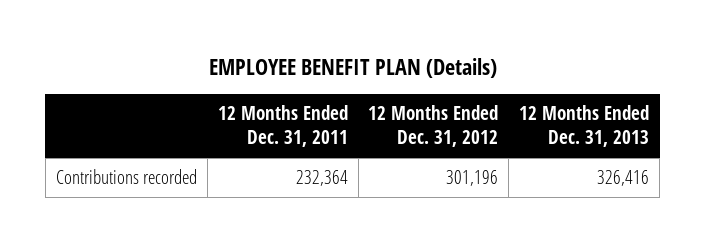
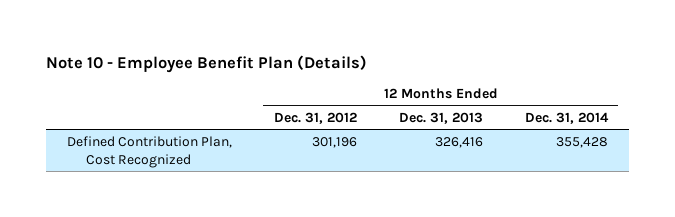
[208,57,497,78] EMPLOYEE BENEFIT PLAN (Details) -> [46,55,368,74] Note 10 - Employee Benefit Plan (Details)
[217,105,348,148] 12 Months Ended Dec. 31, 2011 -> none
none -> [524,111,609,124] Dec. 31, 2014
[55,169,197,185] Contributions recorded -> [66,136,232,169] Defined Contribution Plan, Cost Recognized

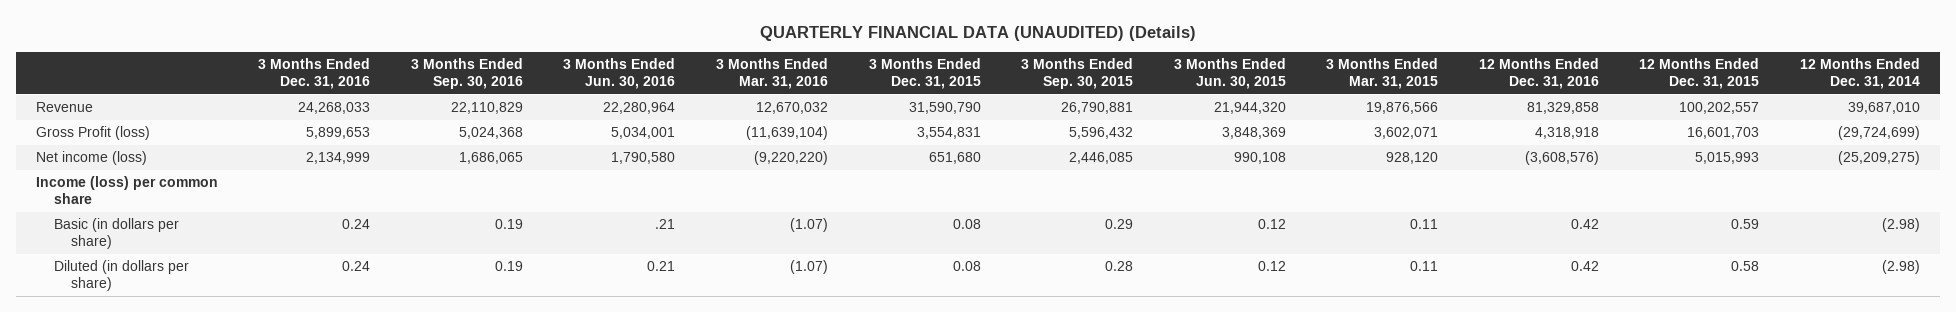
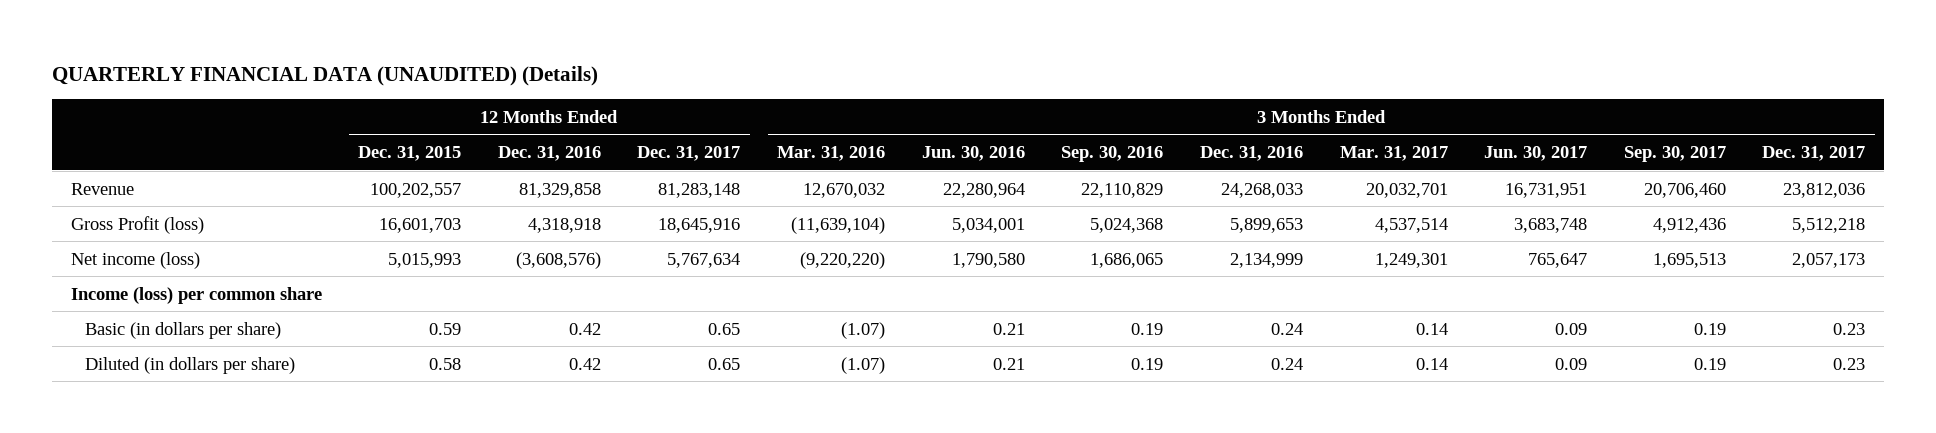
[868,58,981,90] 3 Months Ended Dec. 31, 2015 -> none
[1021,58,1134,90] 3 Months Ended Sep. 30, 2015 -> none
[1173,58,1286,90] 3 Months Ended Jun. 30, 2015 -> none
[1326,58,1439,90] 3 Months Ended Mar. 31, 2015 -> none
[1799,58,1920,90] 12 Months Ended Dec. 31, 2014 -> none
none -> [637,146,741,162] Dec. 31, 2017
none -> [1339,146,1448,162] Mar. 31, 2017
none -> [1484,146,1588,162] Jun. 30, 2017
none -> [1623,146,1726,163] Sep. 30, 2017
none -> [1762,146,1866,162] Dec. 31, 2017
[655,219,676,230] .21 -> [992,322,1025,335] 0.21

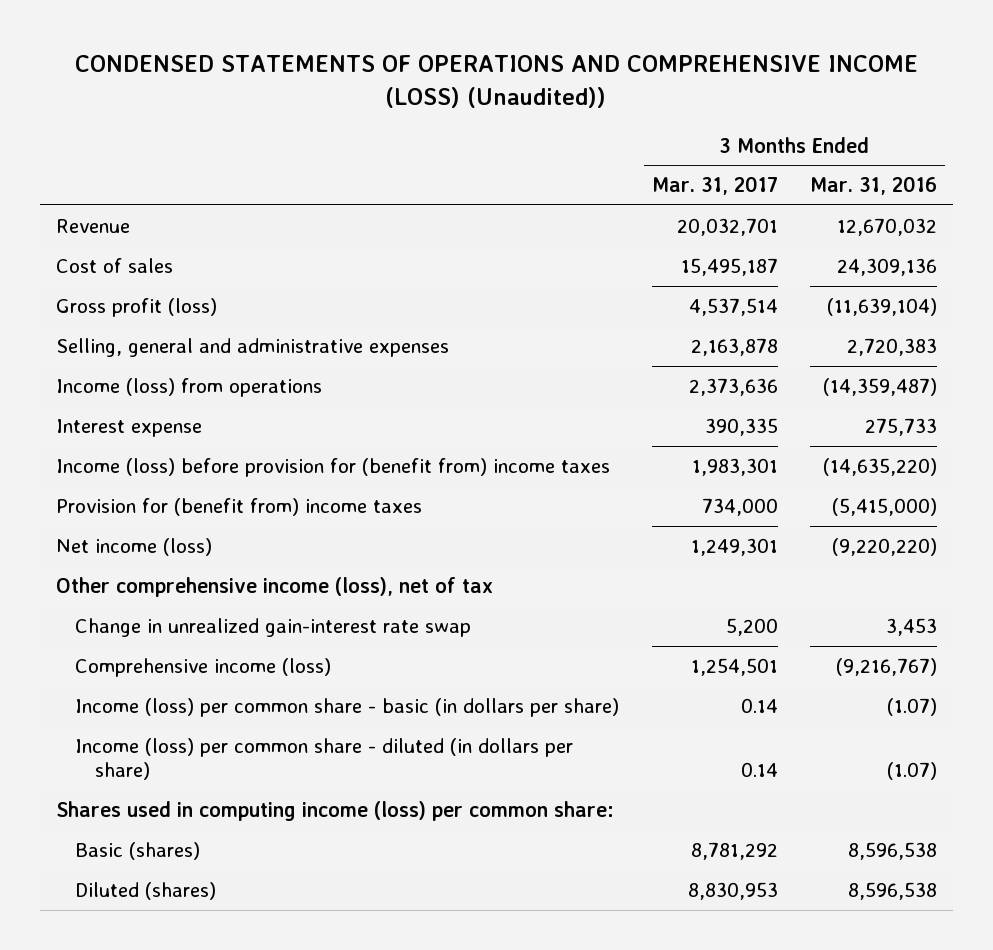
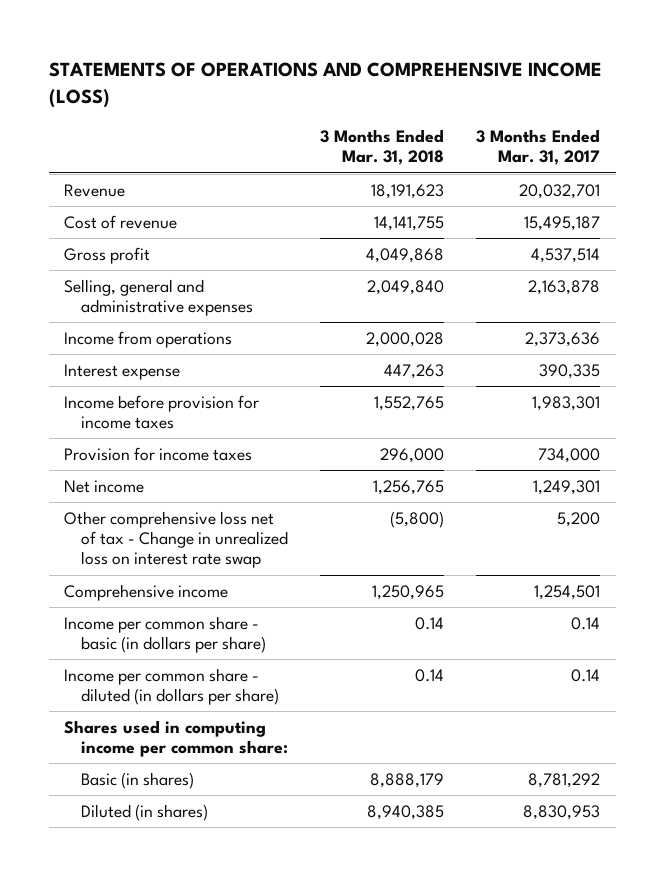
[75,55,919,108] CONDENSED STATEMENTS OF OPERATIONS AND COMPREHENSIVE INCOME (LOSS) (Unaudited)) -> [48,61,602,108] STATEMENTS OF OPERATIONS AND COMPREHENSIVE INCOME (LOSS)
[810,176,938,196] Mar. 31, 2016 -> none
none -> [320,129,445,166] 3 Months Ended Mar. 31, 2018
[55,257,173,273] Cost of sales -> [64,214,178,229] Cost of revenue
[55,297,217,317] Gross profit (loss) -> [64,246,151,264] Gross profit
[55,377,322,397] Income (loss) from operations -> [64,330,233,348] Income from operations
[55,576,493,597] Other comprehensive income (loss), net of tax -> none
[55,457,610,477] Income (loss) before provision for (benefit from) income taxes -> [64,394,260,430] Income before provision for income taxes
[55,497,422,516] Provision for (benefit from) income taxes -> [64,446,253,461] Provision for income taxes
[55,537,212,556] Net income (loss) -> [64,479,145,493] Net income
[75,617,472,637] Change in unrealized gain-interest rate swap -> [64,510,289,569] Other comprehensive loss net of tax - Change in unrealized loss on interest rate swap
[75,657,332,677] Comprehensive income (loss) -> [64,583,229,601] Comprehensive income
[75,697,620,717] Income (loss) per common share - basic (in dollars per share) -> [64,615,267,654] Income per common share - basic (in dollars per share)
[75,737,574,781] Income (loss) per common share - diluted (in dollars per share) -> [64,667,280,706] Income per common share - diluted (in dollars per share)
[55,800,614,821] Shares used in computing income (loss) per common share: -> [64,719,289,758] Shares used in computing income per common share:
[75,841,201,860] Basic (shares) -> [81,771,195,789] Basic (in shares)
[75,881,217,900] Diluted (shares) -> [81,803,209,821] Diluted (in shares)

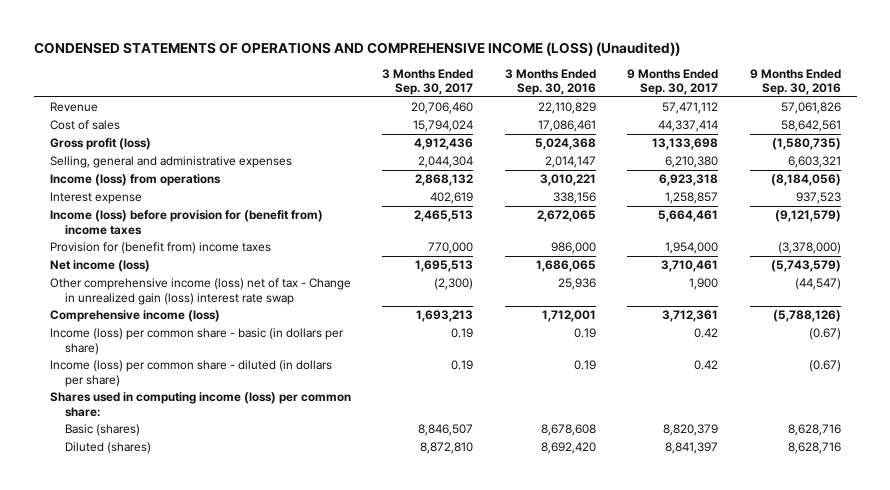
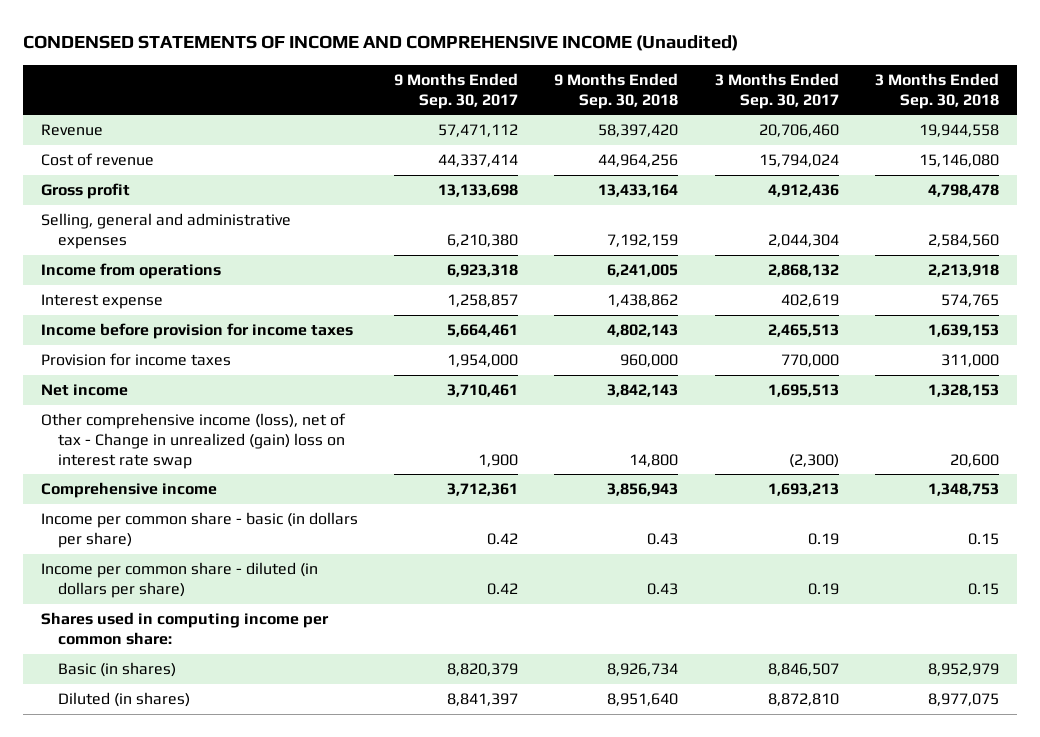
[33,41,680,56] CONDENSED STATEMENTS OF OPERATIONS AND COMPREHENSIVE INCOME (LOSS) (Unaudited)) -> [23,35,739,52] CONDENSED STATEMENTS OF INCOME AND COMPREHENSIVE INCOME (Unaudited)
[504,68,596,96] 3 Months Ended Sep. 30, 2016 -> none
[749,68,841,96] 9 Months Ended Sep. 30, 2016 -> none
none -> [554,72,679,109] 9 Months Ended Sep. 30, 2018
none -> [874,72,999,109] 3 Months Ended Sep. 30, 2018
[49,120,120,131] Cost of sales -> [41,153,155,167] Cost of revenue
[49,138,151,151] Gross profit (loss) -> [41,183,131,200] Gross profit
[49,174,221,187] Income (loss) from operations -> [41,263,222,280] Income from operations
[49,210,323,235] Income (loss) before provision for (benefit from) income taxes -> [41,323,354,340] Income before provision for income taxes
[49,242,271,255] Provision for (benefit from) income taxes -> [41,353,232,367] Provision for income taxes
[49,260,150,273] Net income (loss) -> [41,384,129,397] Net income
[49,278,351,305] Other comprehensive income (loss) net of tax - Change in unrealized gain (loss) interest rate swap -> [41,413,347,469] Other comprehensive income (loss), net of tax - Change in unrealized (gain) loss on interest rate swap
[49,310,220,323] Comprehensive income (loss) -> [41,482,218,499] Comprehensive income
[49,328,344,355] Income (loss) per common share - basic (in dollars per share) -> [41,512,359,548] Income per common share - basic (in dollars per share)
[49,360,332,387] Income (loss) per common share - diluted (in dollars per share) -> [41,562,319,598] Income per common share - diluted (in dollars per share)
[49,392,351,417] Shares used in computing income (loss) per common share: -> [41,612,330,645] Shares used in computing income per common share:
[64,424,140,437] Basic (shares) -> [57,662,176,678] Basic (in shares)
[64,442,151,455] Diluted (shares) -> [57,692,190,708] Diluted (in shares)

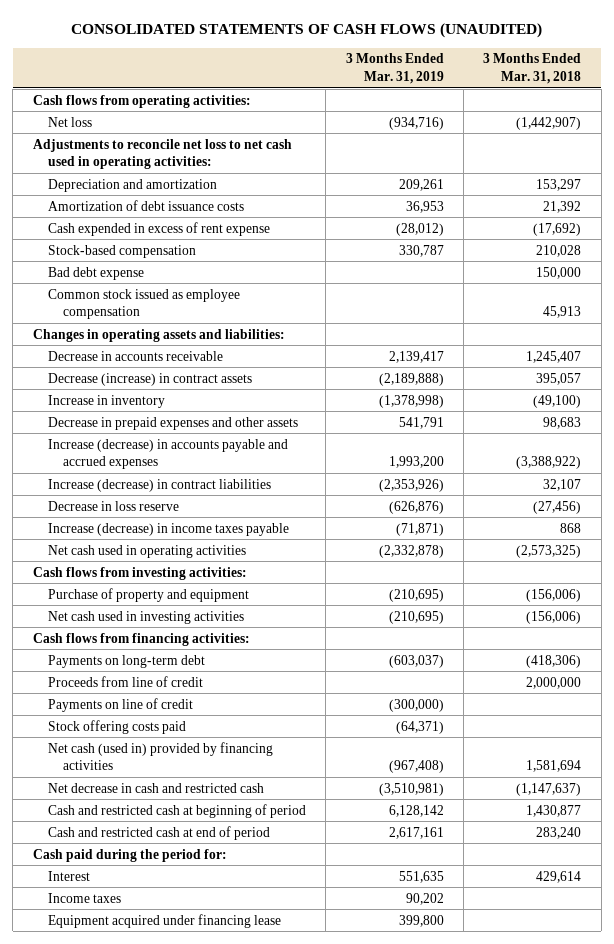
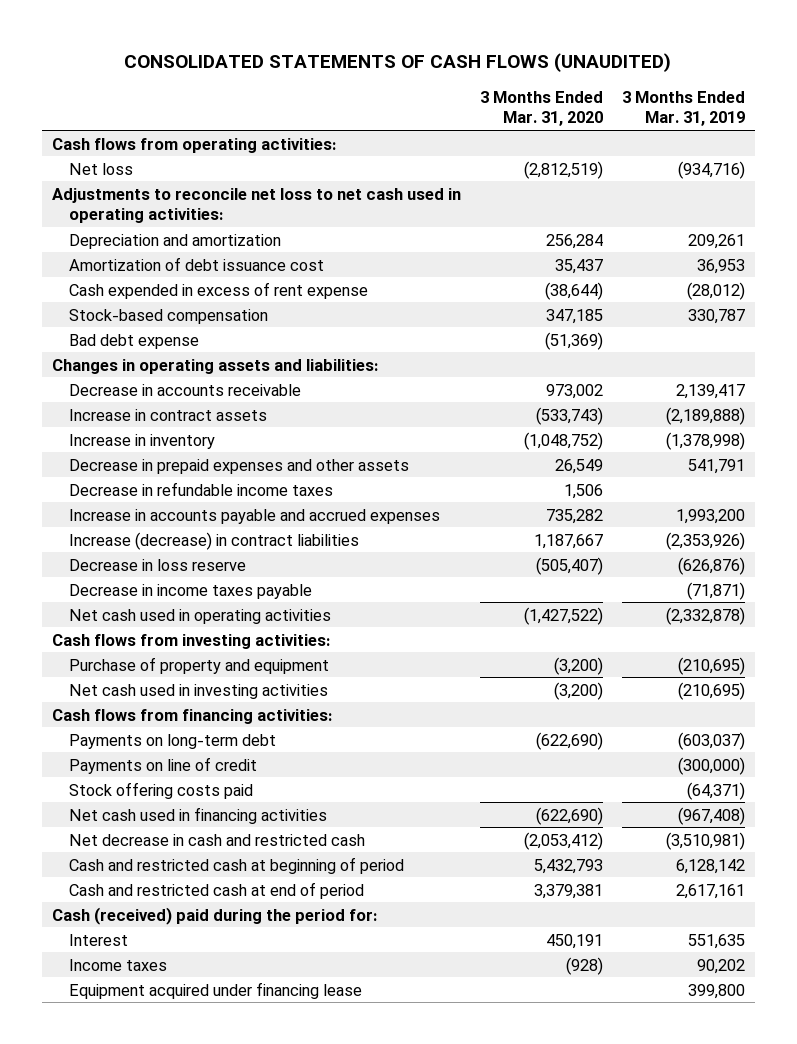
[483,53,582,85] 3 Months Ended Mar. 31, 2018 -> none
none -> [479,90,603,127] 3 Months Ended Mar. 31, 2020
[48,199,245,211] Amortization of debt issuance costs -> [68,256,324,271] Amortization of debt issuance cost
[48,288,241,320] Common stock issued as employee compensation -> none
[48,372,253,386] Decrease (increase) in contract assets -> [68,408,267,421] Increase in contract assets
none -> [68,481,333,496] Decrease in refundable income taxes
[48,438,289,470] Increase (decrease) in accounts payable and accrued expenses -> [68,508,440,524] Increase in accounts payable and accrued expenses
[48,522,290,536] Increase (decrease) in income taxes payable -> [68,583,312,599] Decrease in income taxes payable
[48,675,204,687] Proceeds from line of credit -> none
[48,741,274,771] Net cash (used in) provided by financing activities -> [68,806,327,824] Net cash used in financing activities
[32,848,227,862] Cash paid during the period for: -> [51,906,377,925] Cash (received) paid during the period for:

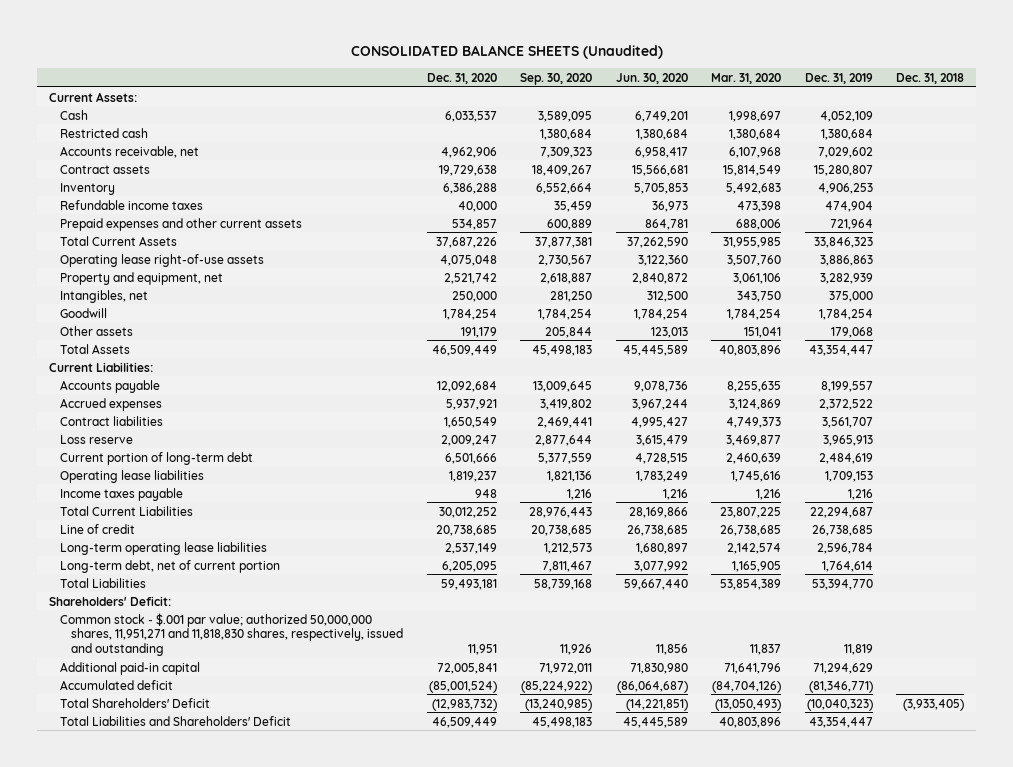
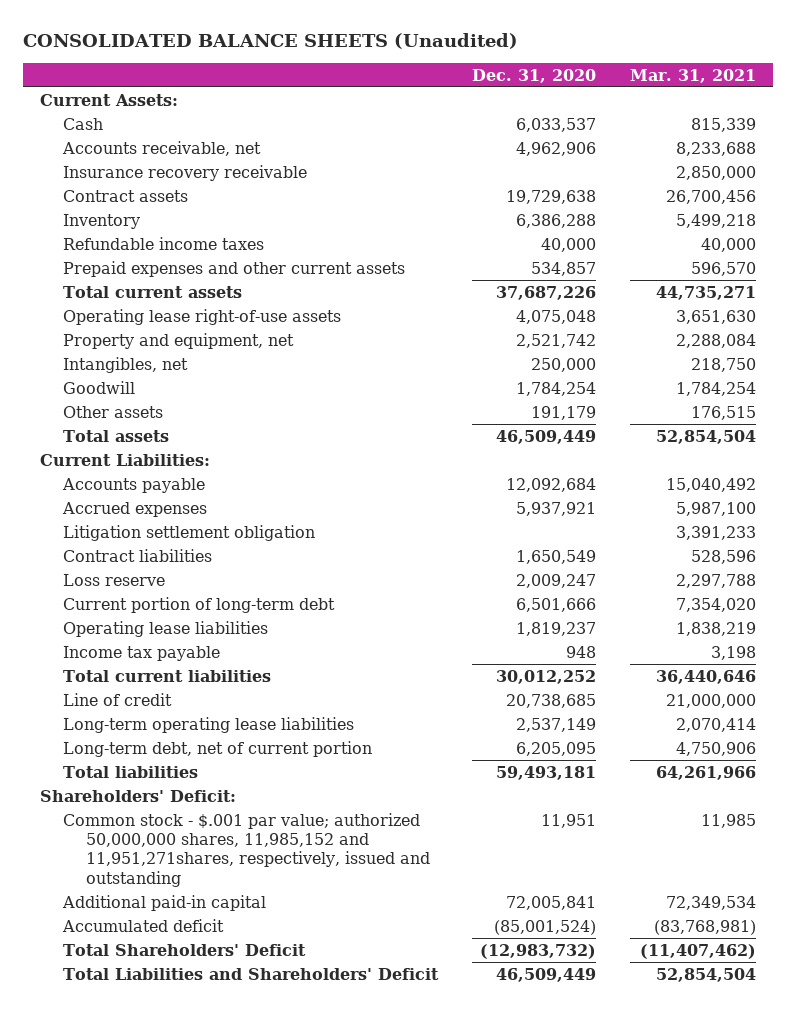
[520,72,593,85] Sep. 30, 2020 -> none
[615,72,688,84] Jun. 30, 2020 -> none
[711,72,782,84] Mar. 31, 2020 -> none
[804,72,873,84] Dec. 31, 2019 -> none
[896,72,965,84] Dec. 31, 2018 -> none
none -> [629,68,756,83] Mar. 31, 2021
[60,127,149,138] Restricted cash -> none
none -> [62,164,307,181] Insurance recovery receivable
[60,235,178,246] Total Current Assets -> [62,285,242,298] Total current assets
[60,343,131,354] Total Assets -> [62,429,169,442] Total assets
none -> [62,524,315,541] Litigation settlement obligation
[60,487,184,501] Income taxes payable -> [62,645,220,661] Income tax payable
[60,505,194,516] Total Current Liabilities -> [62,669,271,682] Total current liabilities
[60,577,147,588] Total Liabilities -> [62,765,198,778] Total liabilities
[60,612,404,657] Common stock - $.001 par value; authorized 50,000,000 shares, 11,951,271 and 11,818,830 shares, respectively, issued and outstanding -> [62,812,431,887] Common stock - $.001 par value; authorized 50,000,000 shares, 11,985,152 and 11,951,271shares, respectively, issued and outstanding

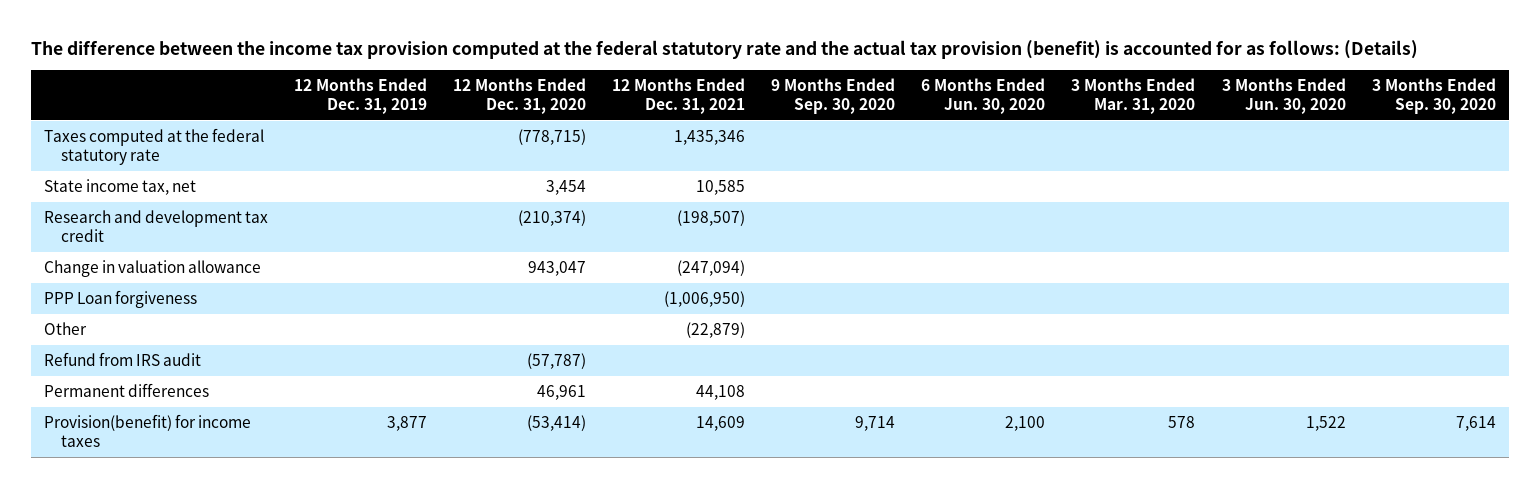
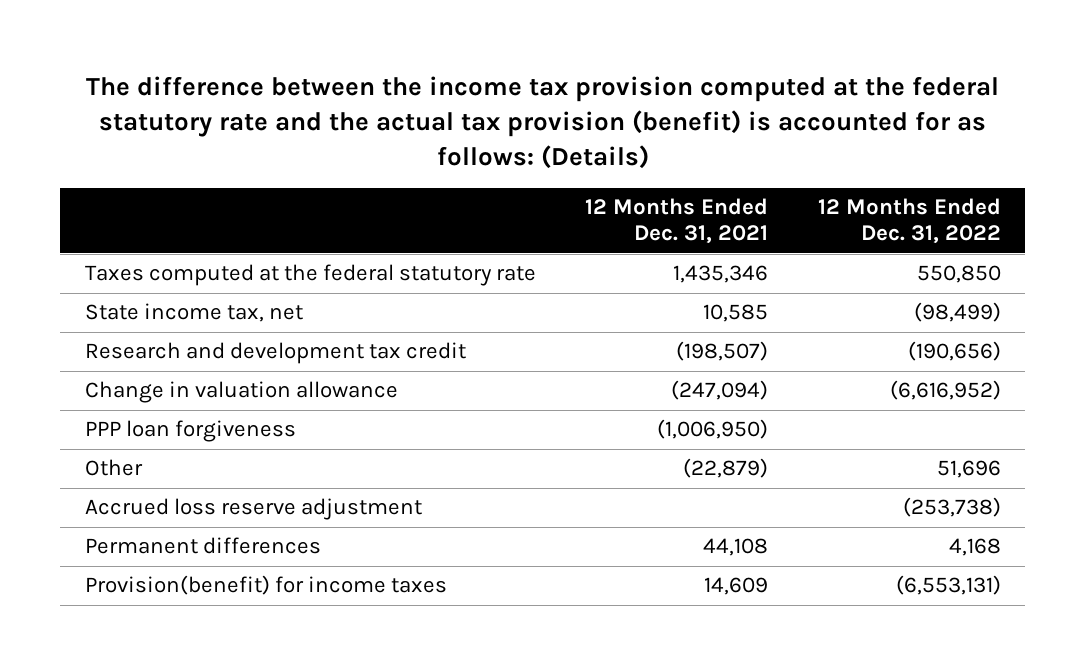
[294,77,428,114] 12 Months Ended Dec. 31, 2019 -> none
[453,77,587,114] 12 Months Ended Dec. 31, 2020 -> none
[771,77,896,114] 9 Months Ended Sep. 30, 2020 -> none
[921,77,1046,114] 6 Months Ended Jun. 30, 2020 -> none
[1071,77,1196,114] 3 Months Ended Mar. 31, 2020 -> none
[1221,77,1346,114] 3 Months Ended Jun. 30, 2020 -> none
[1371,77,1496,114] 3 Months Ended Sep. 30, 2020 -> none
none -> [817,198,1001,245] 12 Months Ended Dec. 31, 2022
[43,289,197,308] PPP Loan forgiveness -> [85,420,297,443] PPP loan forgiveness
[43,351,201,366] Refund from IRS audit -> none
none -> [85,498,423,521] Accrued loss reserve adjustment

